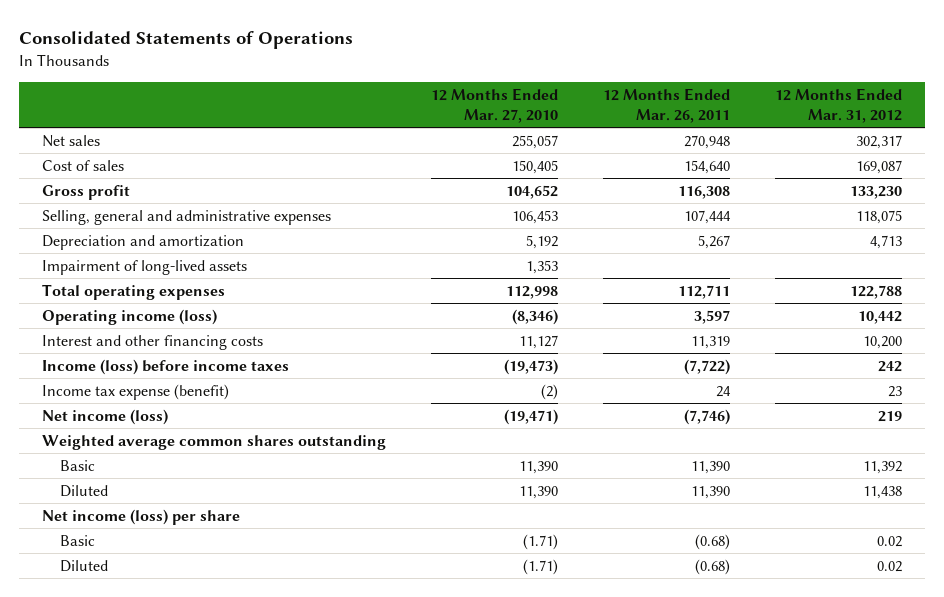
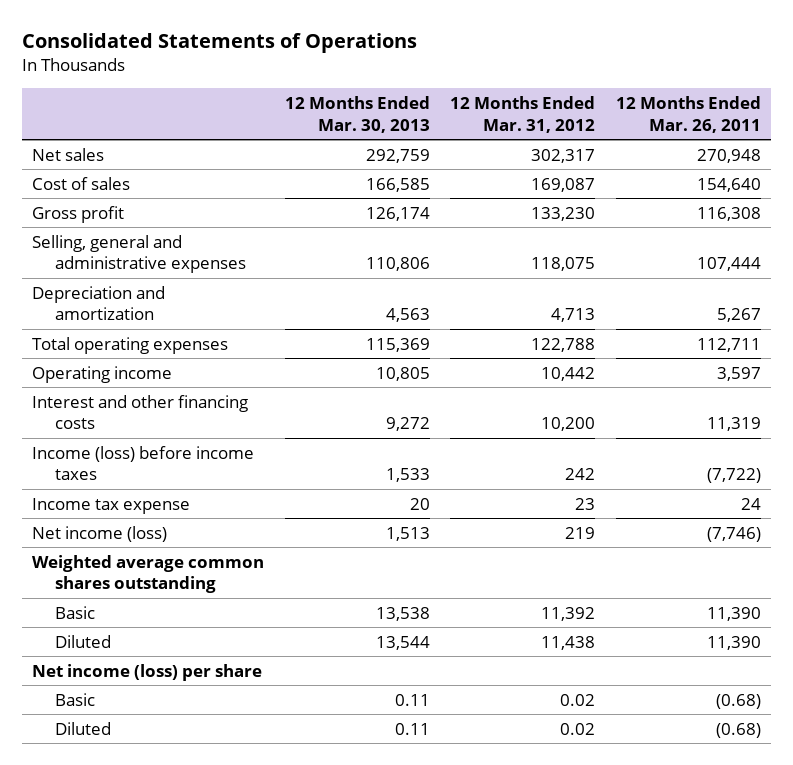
[430,87,558,124] 12 Months Ended Mar. 27, 2010 -> none
none -> [284,95,430,133] 12 Months Ended Mar. 30, 2013
[41,259,247,275] Impairment of long-lived assets -> none
[41,308,217,325] Operating income (loss) -> [32,365,173,383] Operating income
[41,383,229,400] Income tax expense (benefit) -> [32,497,191,514] Income tax expense

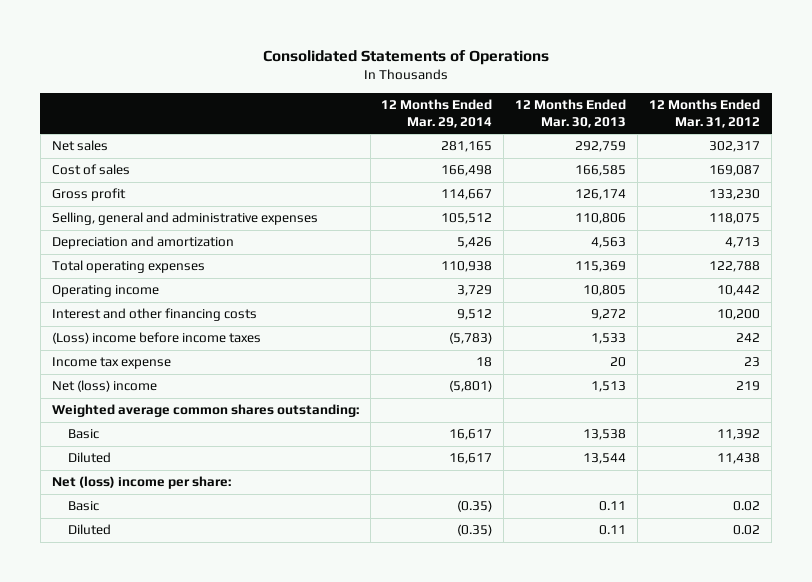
[616,95,762,133] 12 Months Ended Mar. 26, 2011 -> none
none -> [381,98,493,128] 12 Months Ended Mar. 29, 2014
[32,445,255,481] Income (loss) before income taxes -> [51,332,261,345] (Loss) income before income taxes
[32,525,168,542] Net income (loss) -> [51,380,157,393] Net (loss) income
[32,554,265,594] Weighted average common shares outstanding -> [51,404,359,418] Weighted average common shares outstanding:
[32,663,263,681] Net income (loss) per share -> [51,476,231,490] Net (loss) income per share:

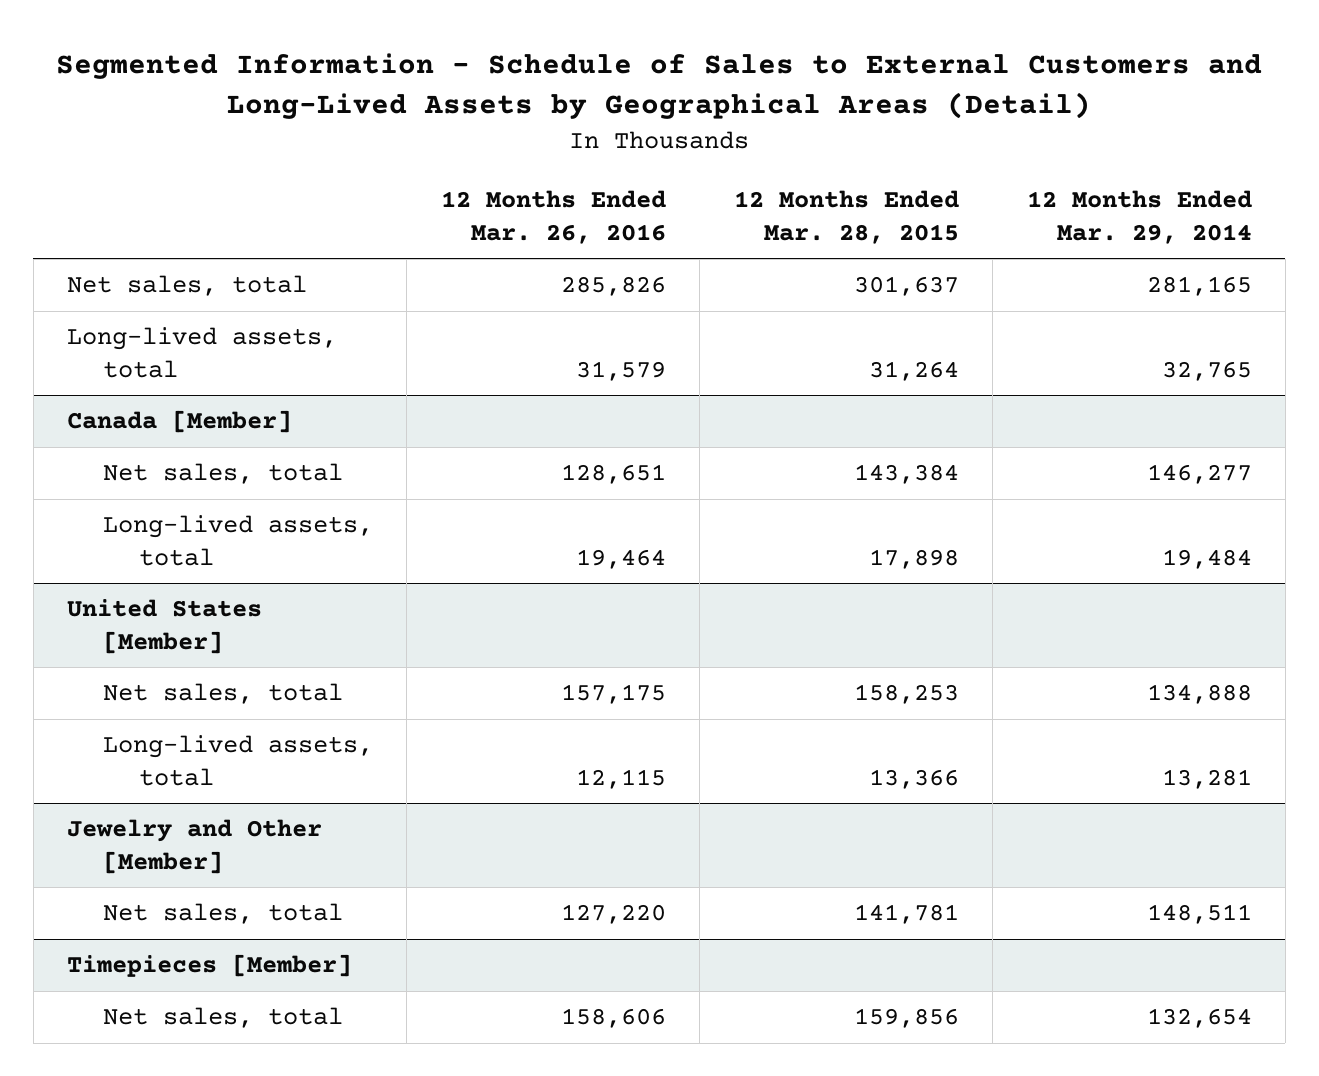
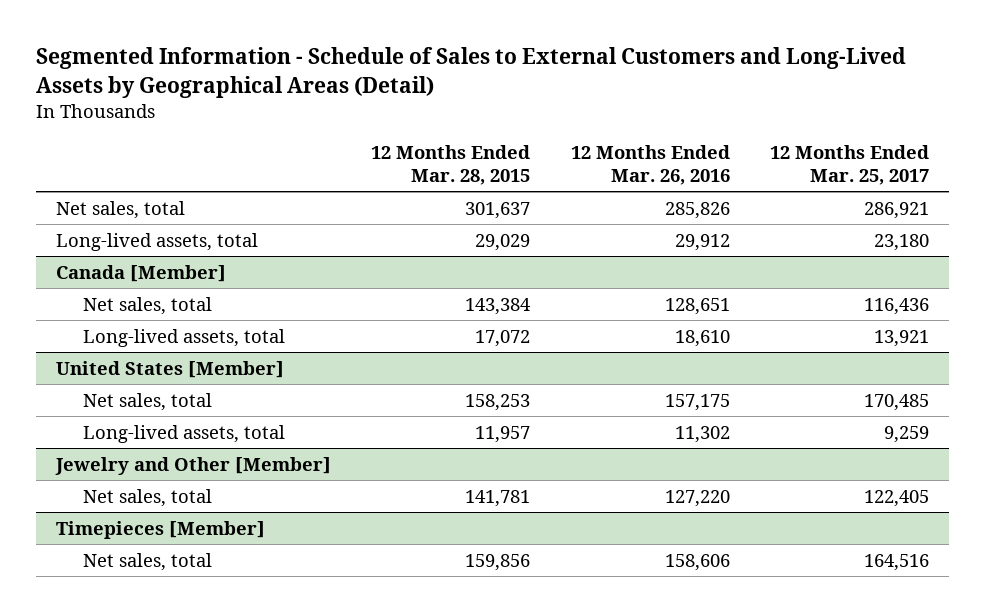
[1026,189,1252,244] 12 Months Ended Mar. 29, 2014 -> none
none -> [770,144,930,186] 12 Months Ended Mar. 25, 2017
[575,361,666,382] 31,579 -> [674,233,730,251] 29,912
[868,361,959,382] 31,264 -> [475,233,531,251] 29,029
[575,549,666,570] 19,464 -> [674,329,730,347] 18,610
[868,549,959,570] 17,898 -> [475,329,531,347] 17,072
[575,769,666,790] 12,115 -> [674,425,730,443] 11,302
[868,769,959,790] 13,366 -> [475,425,531,443] 11,957

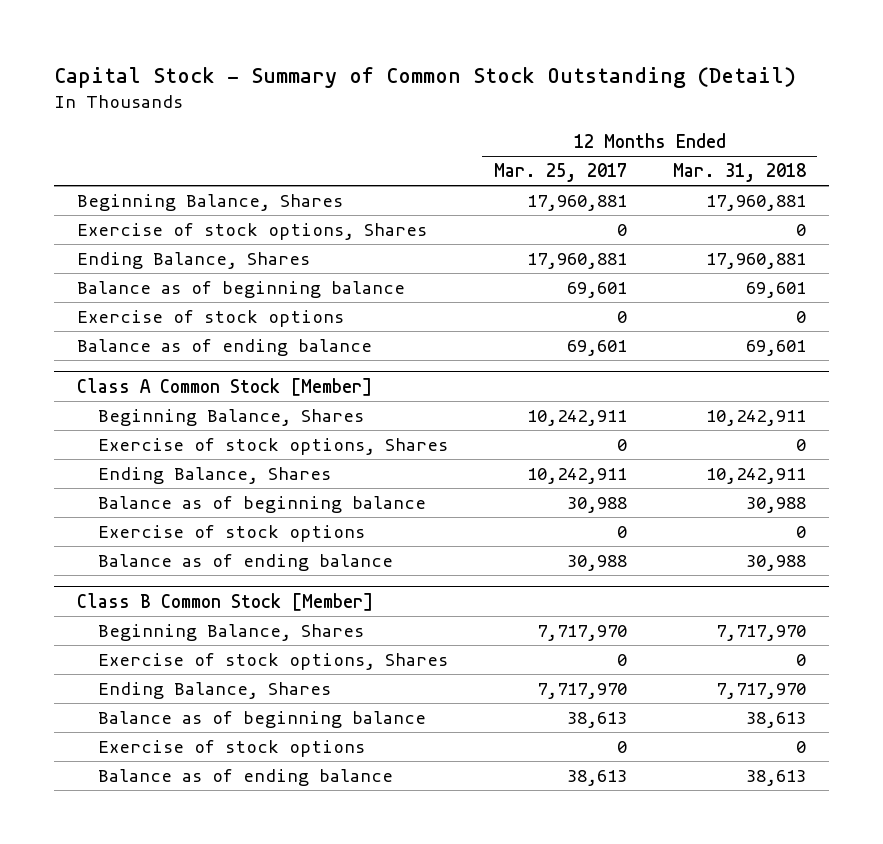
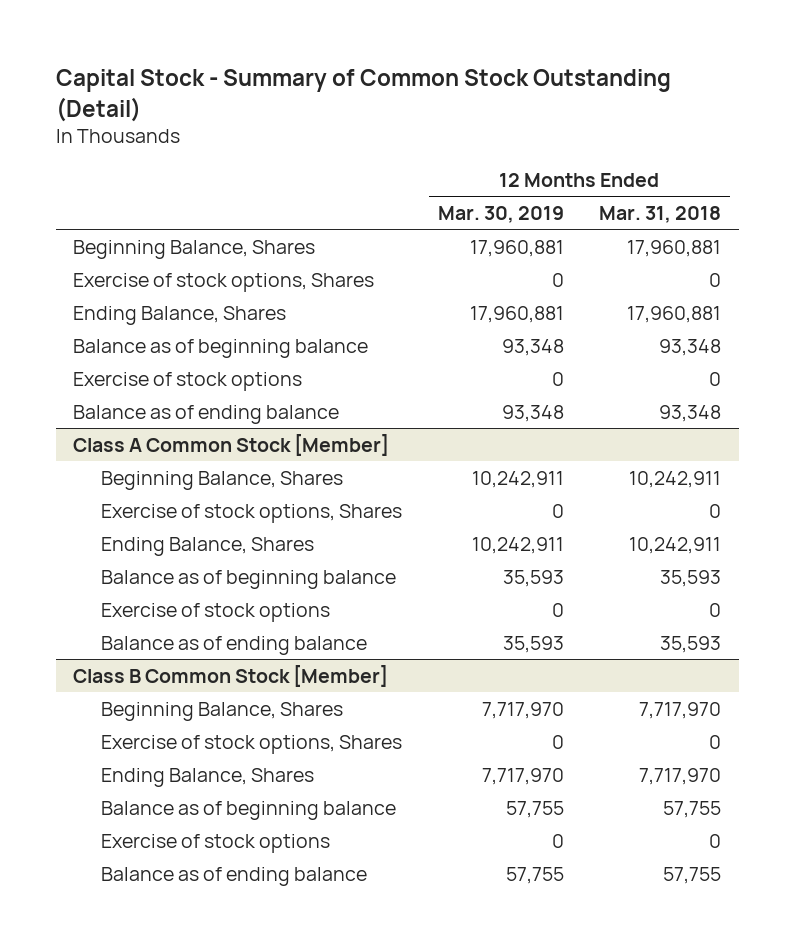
[493,163,627,183] Mar. 25, 2017 -> none
none -> [437,206,564,224] Mar. 30, 2019
[745,282,806,299] 69,601 -> [658,338,721,356] 93,348
[745,340,806,357] 69,601 -> [658,404,721,422] 93,348
[745,497,806,514] 30,988 -> [659,569,721,587] 35,593
[745,555,806,572] 30,988 -> [659,635,721,653] 35,593
[745,712,806,729] 38,613 -> [662,800,721,818] 57,755
[745,770,806,787] 38,613 -> [662,866,721,884] 57,755

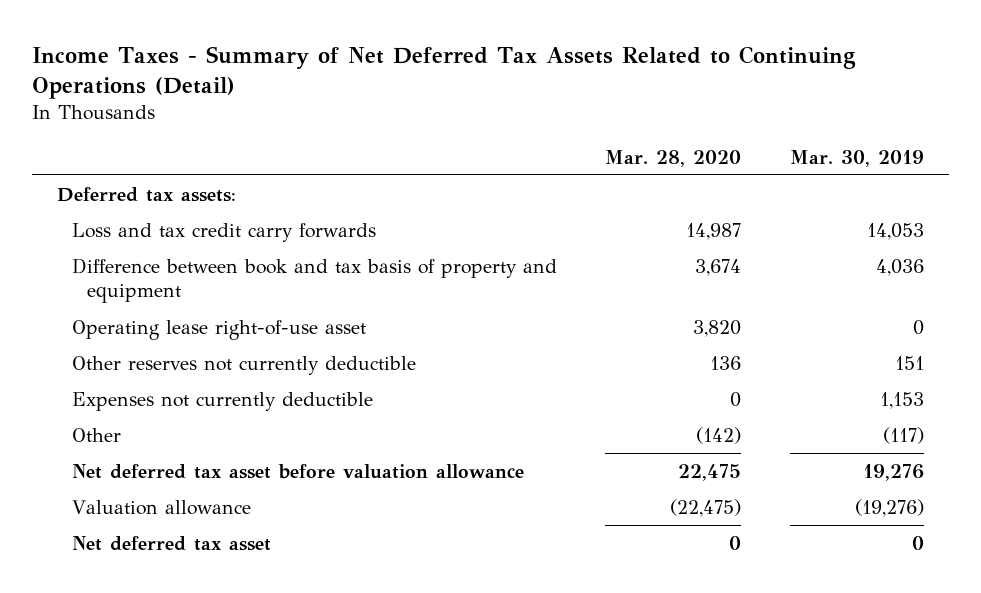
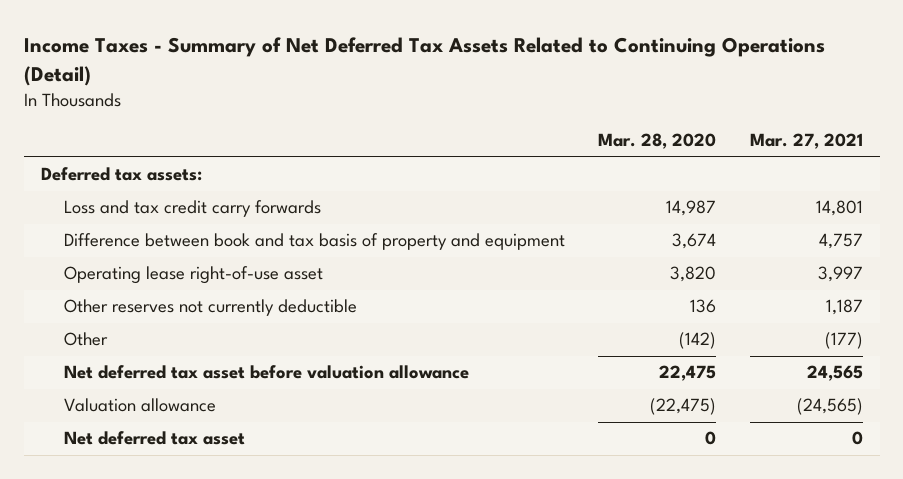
[790,149,925,167] Mar. 30, 2019 -> none
none -> [749,133,863,150] Mar. 27, 2021
[71,391,373,411] Expenses not currently deductible -> none

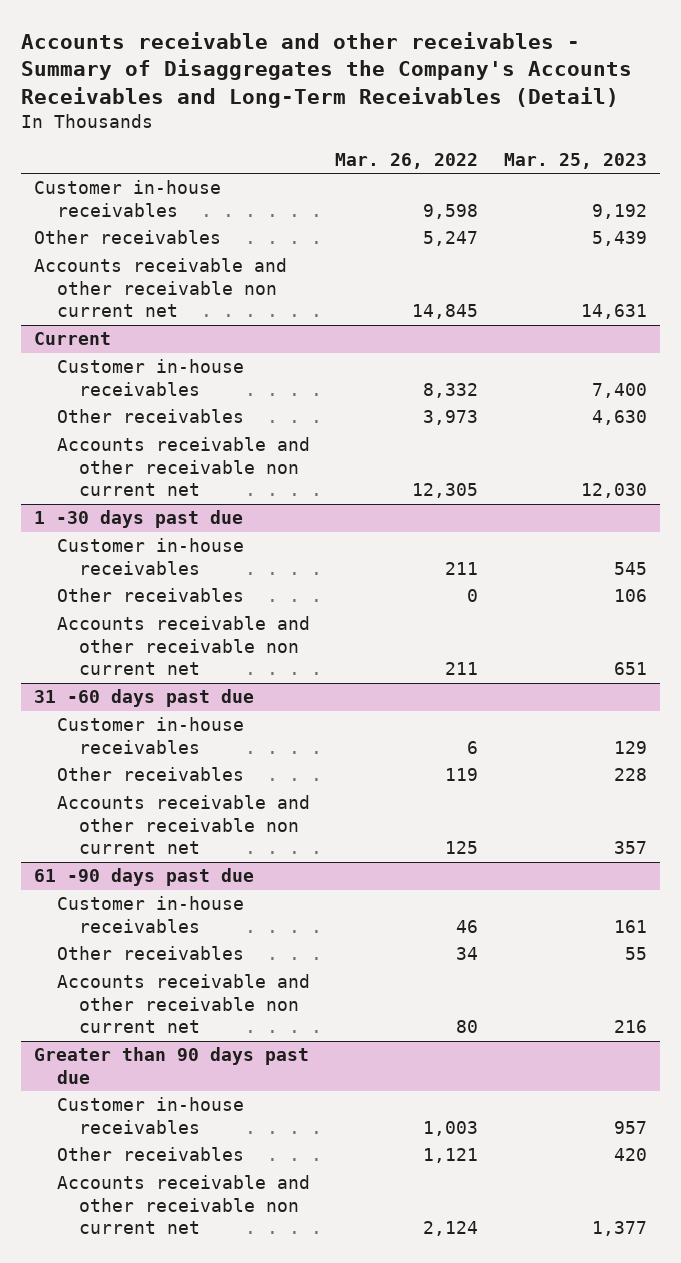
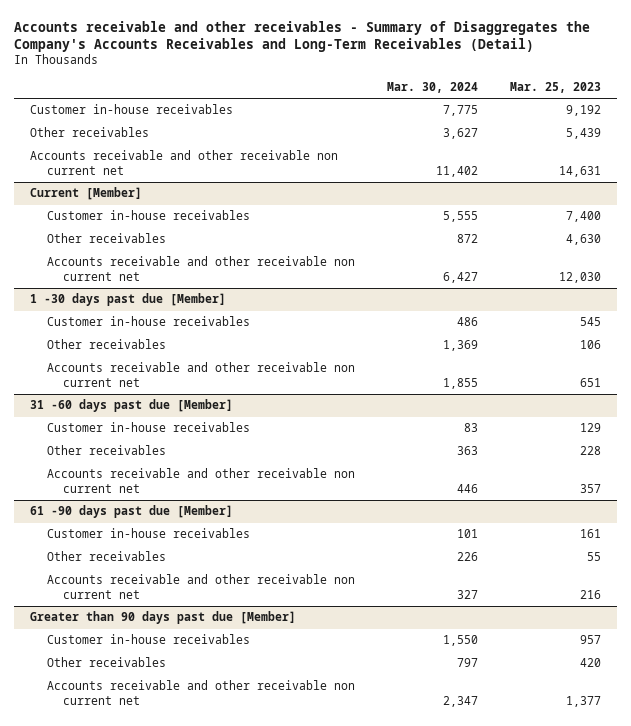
[335,152,479,169] Mar. 26, 2022 -> none
none -> [387,82,479,94] Mar. 30, 2024
[33,332,111,346] Current -> [30,187,143,201] Current [Member]
[33,510,243,529] 1 -30 days past due -> [30,293,227,307] 1 -30 days past due [Member]
[33,689,254,708] 31 -60 days past due -> [30,399,234,413] 31 -60 days past due [Member]
[33,868,254,887] 61 -90 days past due -> [30,505,234,519] 61 -90 days past due [Member]
[33,1047,309,1084] Greater than 90 days past due -> [30,611,297,625] Greater than 90 days past due [Member]

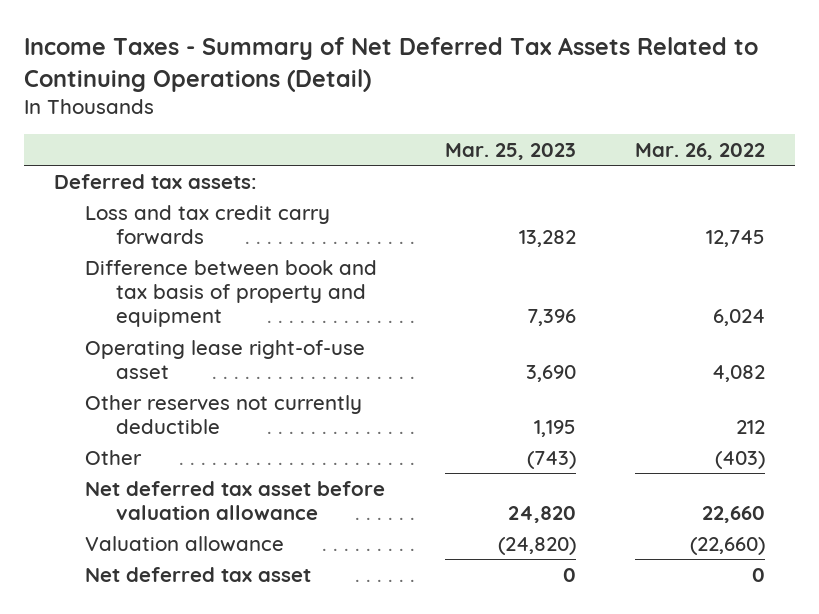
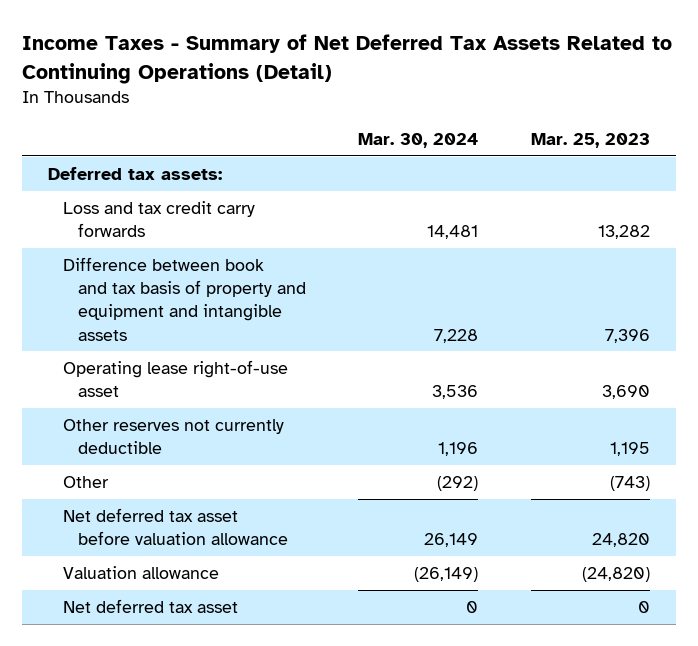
[635,143,766,161] Mar. 26, 2022 -> none
none -> [358,132,479,148] Mar. 30, 2024
[85,259,378,328] Difference between book and tax basis of property and equipment -> [63,257,306,341] Difference between book and tax basis of property and equipment and intangible assets

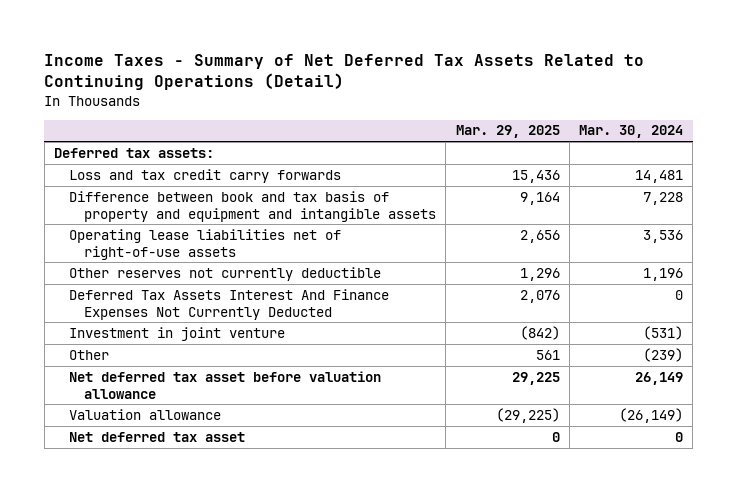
[531,132,651,148] Mar. 25, 2023 -> none
none -> [455,125,560,139] Mar. 29, 2025
[63,360,289,398] Operating lease right-of-use asset -> [69,228,342,260] Operating lease liabilities net of right-of-use assets
none -> [69,288,390,320] Deferred Tax Assets Interest And Finance Expenses Not Currently Deducted
none -> [69,326,286,341] Investment in joint venture
[437,476,479,492] (292) -> [643,347,684,362] (239)

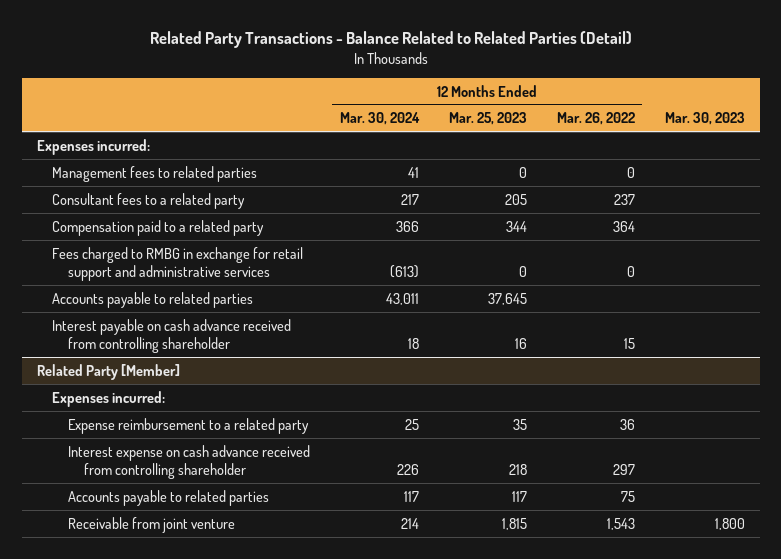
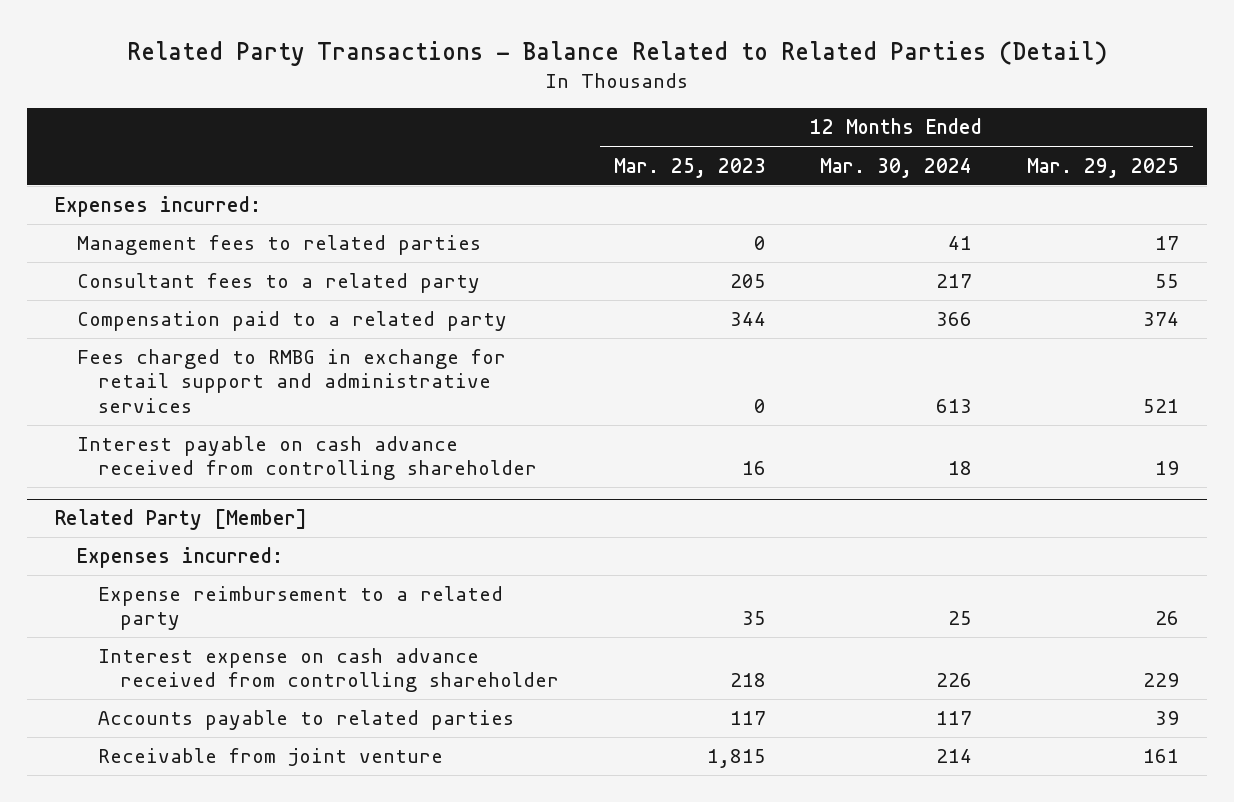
[556,112,635,126] Mar. 26, 2022 -> none
[664,112,745,126] Mar. 30, 2023 -> none
none -> [1027,157,1180,178] Mar. 29, 2025
[52,291,254,308] Accounts payable to related parties -> none
[389,265,419,279] (613) -> [936,398,973,413] 613

